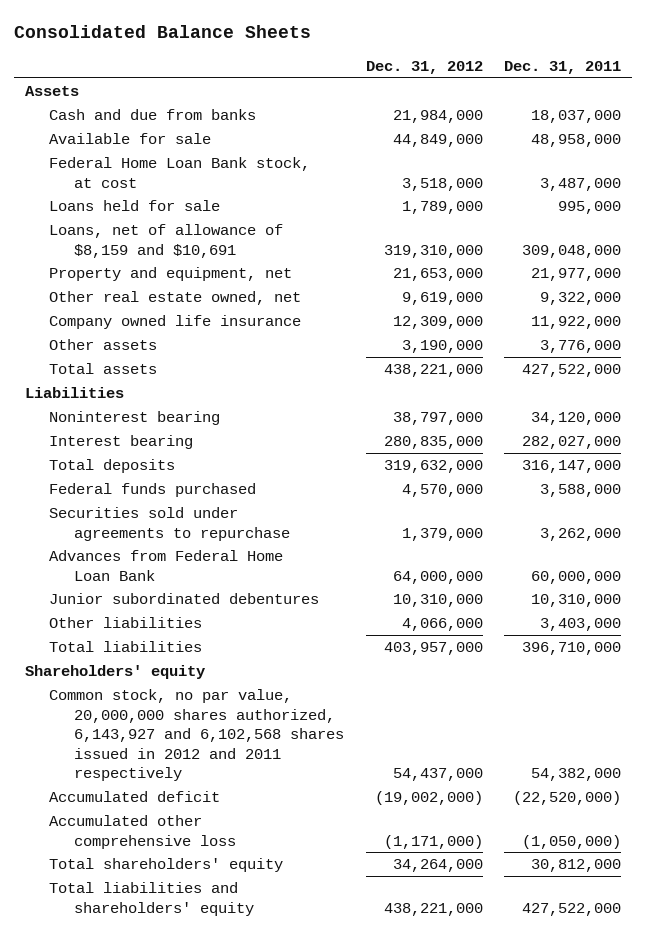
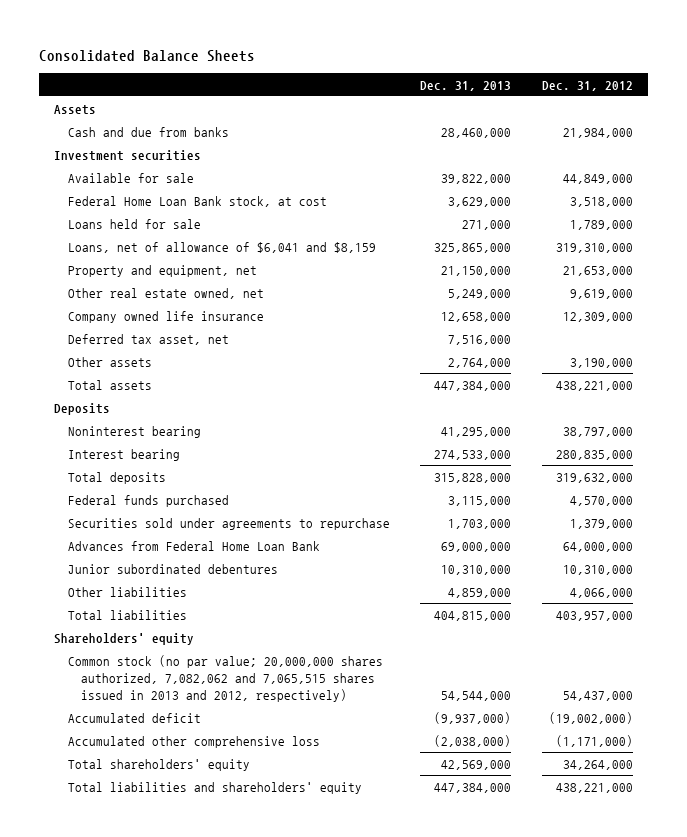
[504,61,622,75] Dec. 31, 2011 -> none
none -> [420,80,512,91] Dec. 31, 2013
none -> [54,149,202,161] Investment securities
[49,224,284,258] Loans, net of allowance of $8,159 and $10,691 -> [67,241,376,253] Loans, net of allowance of $6,041 and $8,159
none -> [67,333,229,345] Deferred tax asset, net
[24,387,124,399] Liabilities -> none
none -> [54,402,111,415] Deposits
[49,689,345,781] Common stock, no par value, 20,000,000 shares authorized, 6,143,927 and 6,102,568 shares issued in 2012 and 2011 respectively -> [67,654,383,702] Common stock (no par value; 20,000,000 shares authorized, 7,082,062 and 7,065,515 shares issued in 2013 and 2012, respectively)

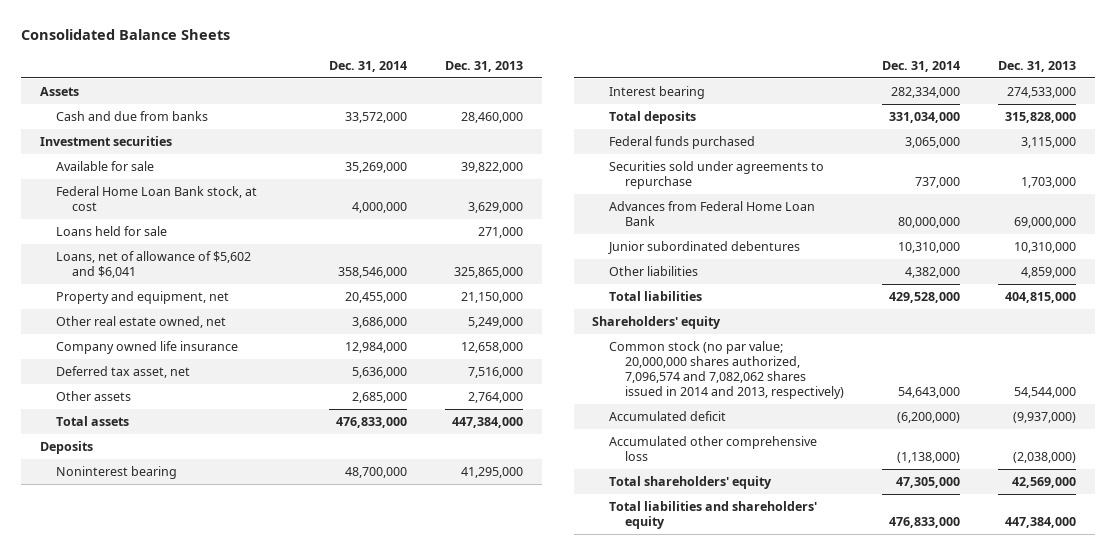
[541,80,633,91] Dec. 31, 2012 -> none
none -> [329,60,408,72] Dec. 31, 2014
[67,241,376,253] Loans, net of allowance of $6,041 and $8,159 -> [56,251,252,278] Loans, net of allowance of $5,602 and $6,041
[67,654,383,702] Common stock (no par value; 20,000,000 shares authorized, 7,082,062 and 7,065,515 shares issued in 2013 and 2012, respectively) -> [608,341,845,399] Common stock (no par value; 20,000,000 shares authorized, 7,096,574 and 7,082,062 shares issued in 2014 and 2013, respectively)

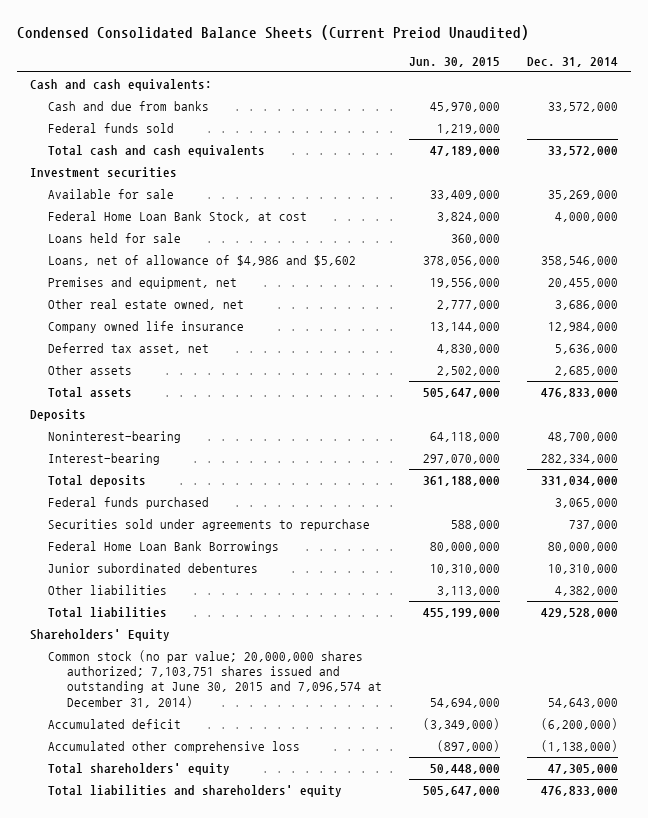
[20,29,230,41] Consolidated Balance Sheets -> [16,24,529,40] Condensed Consolidated Balance Sheets (Current Preiod Unaudited)
[445,60,524,72] Dec. 31, 2013 -> none
none -> [408,56,500,67] Jun. 30, 2015
[39,87,79,97] Assets -> none
none -> [30,79,213,92] Cash and cash equivalents:
none -> [48,123,175,134] Federal funds sold
none -> [48,145,266,158] Total cash and cash equivalents
[56,186,258,211] Federal Home Loan Bank stock, at cost -> [48,211,308,223] Federal Home Loan Bank Stock, at cost
[56,251,252,278] Loans, net of allowance of $5,602 and $6,041 -> [48,255,357,267] Loans, net of allowance of $4,986 and $5,602
[56,291,230,305] Property and equipment, net -> [48,277,238,290] Premises and equipment, net
[56,466,178,480] Noninterest bearing -> [48,431,182,444] Noninterest-bearing
[608,86,705,100] Interest bearing -> [48,453,161,466] Interest-bearing
[608,201,815,226] Advances from Federal Home Loan Bank -> [48,541,280,554] Federal Home Loan Bank Borrowings
[592,316,722,330] Shareholders' equity -> [30,629,171,642] Shareholders' Equity
[608,341,845,399] Common stock (no par value; 20,000,000 shares authorized, 7,096,574 and 7,082,062 shares issued in 2014 and 2013, respectively) -> [48,650,382,708] Common stock (no par value; 20,000,000 shares authorized; 7,103,751 shares issued and outstanding at June 30, 2015 and 7,096,574 at December 31, 2014)

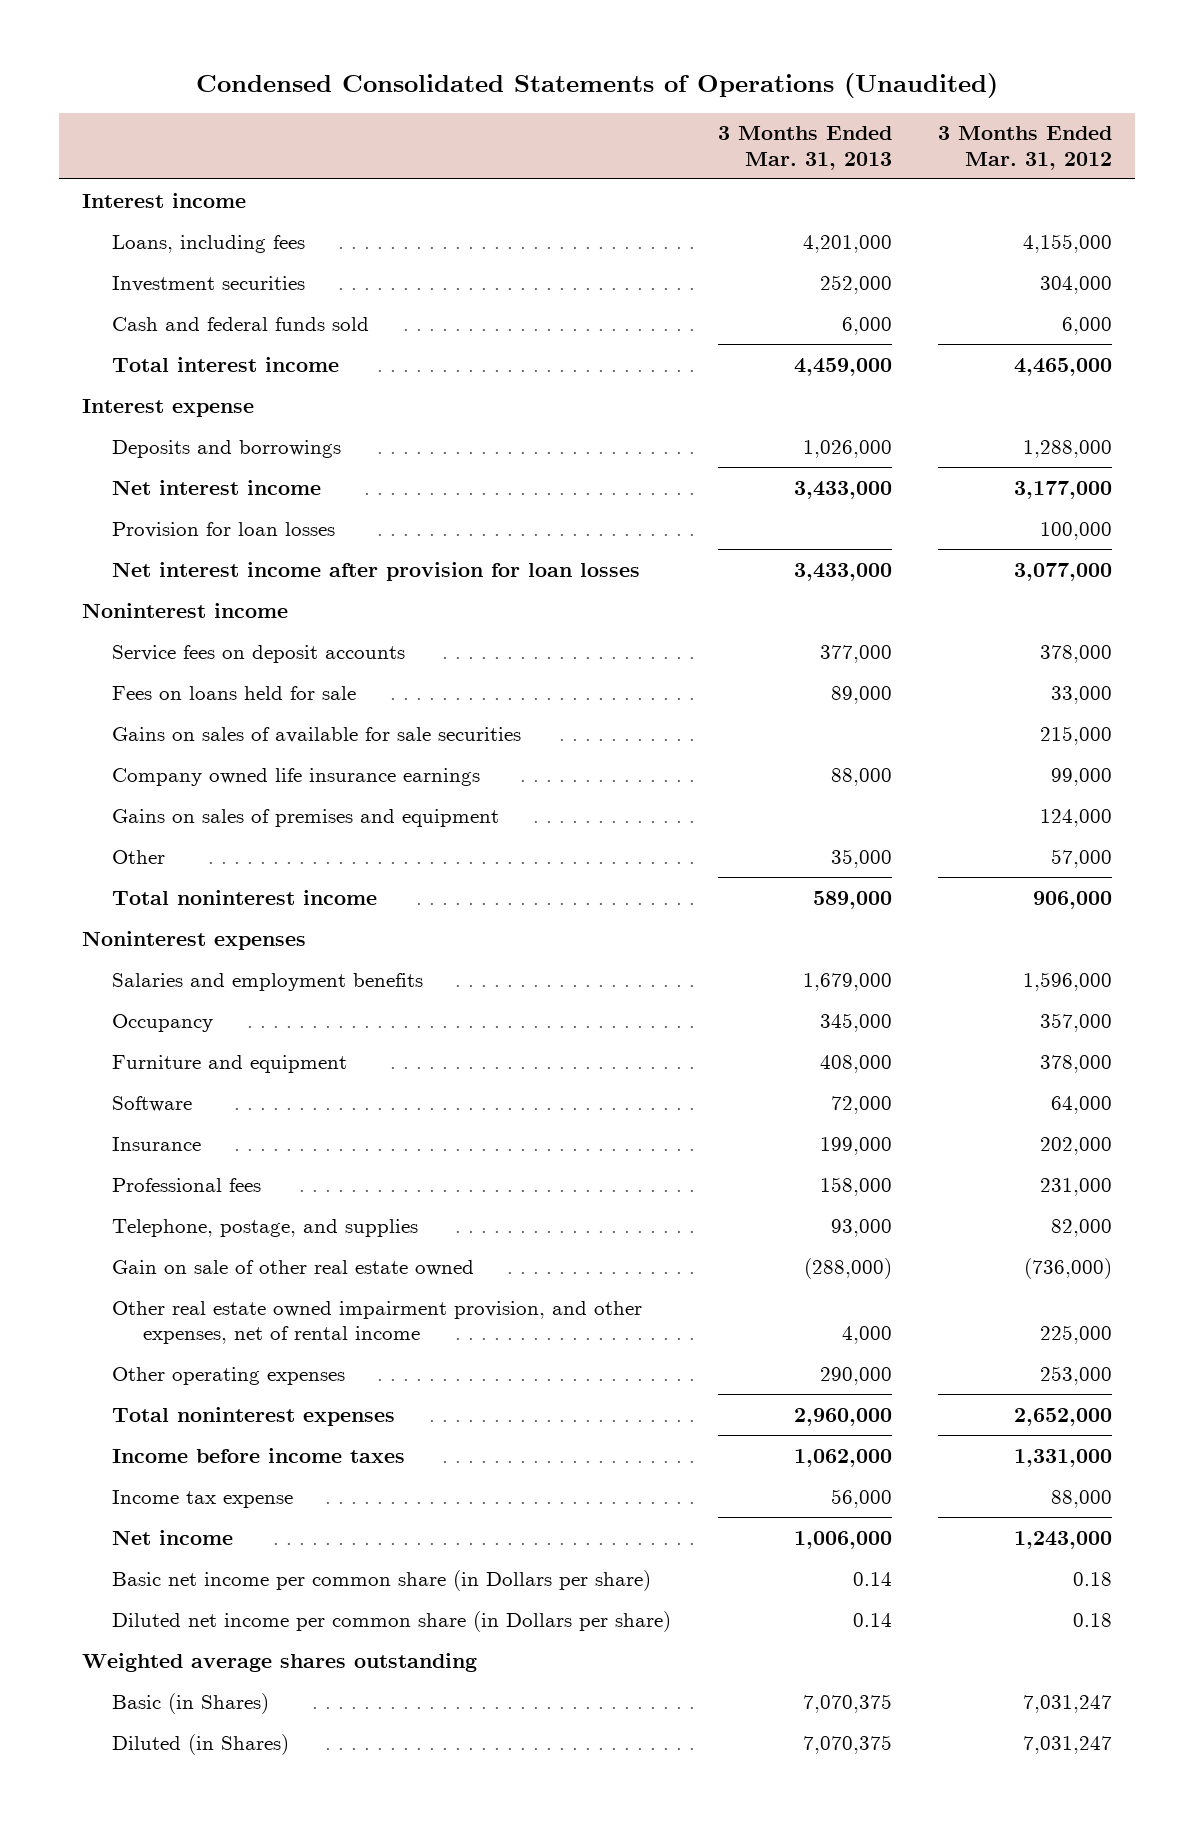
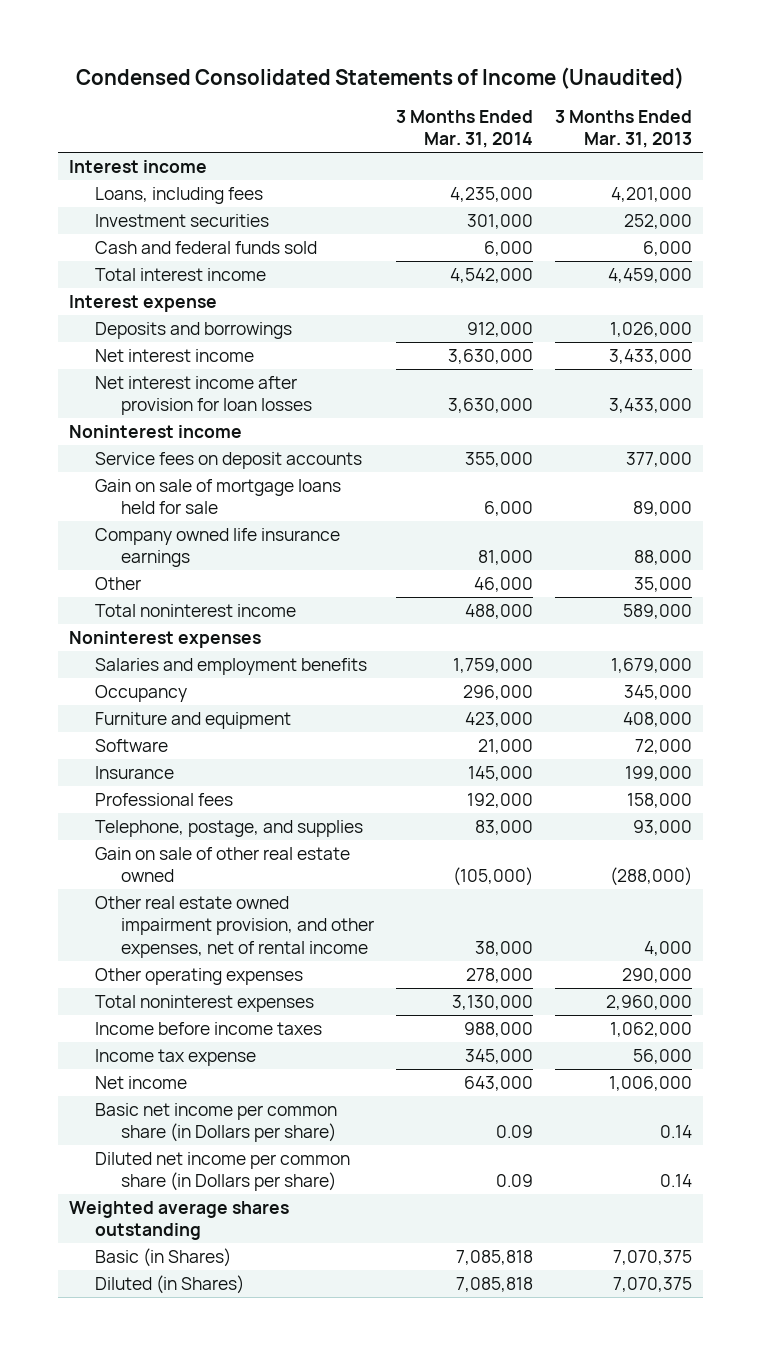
[195,72,998,98] Condensed Consolidated Statements of Operations (Unaudited) -> [76,67,685,90] Condensed Consolidated Statements of Income (Unaudited)
[937,126,1112,170] 3 Months Ended Mar. 31, 2012 -> none
none -> [395,109,533,149] 3 Months Ended Mar. 31, 2014
[112,521,336,538] Provision for loan losses -> none
[112,726,522,743] Gains on sales of available for sale securities -> none
[112,685,357,700] Fees on loans held for sale -> [94,478,341,515] Gain on sale of mortgage loans held for sale
[112,808,500,827] Gains on sales of premises and equipment -> none

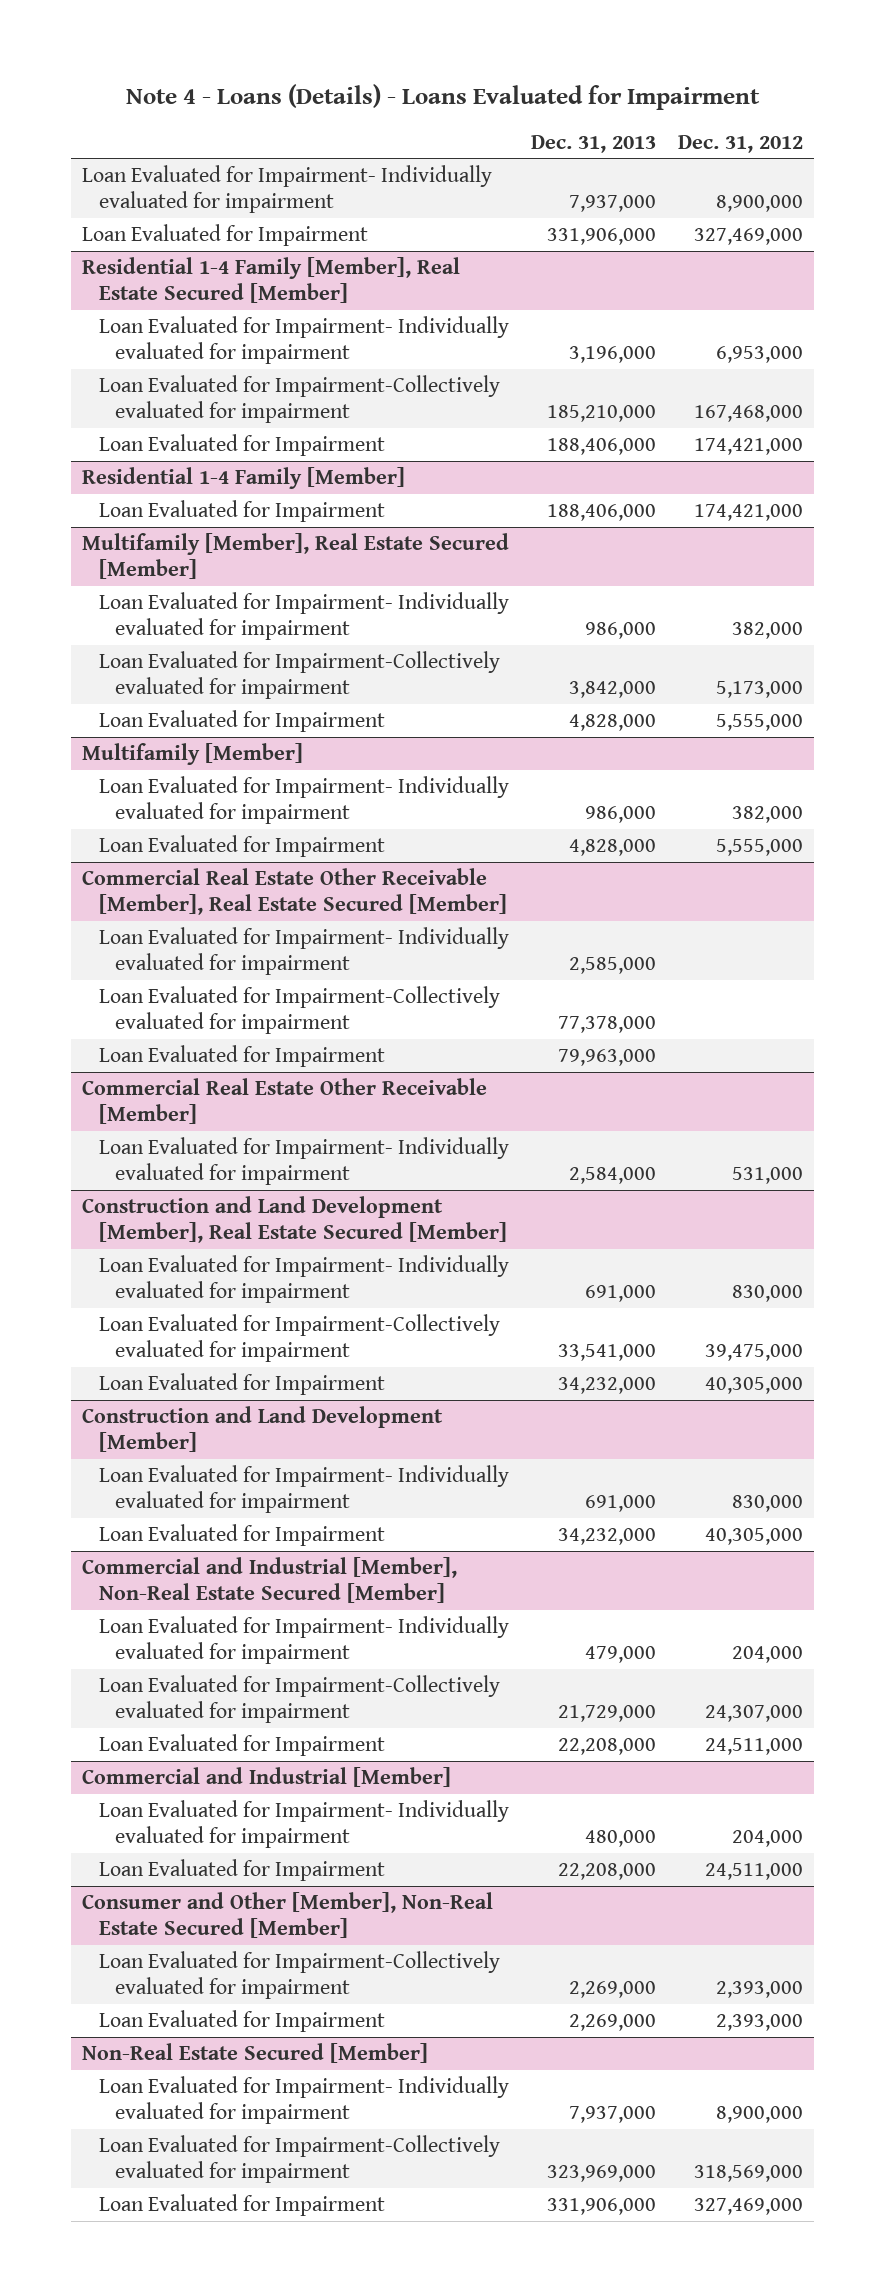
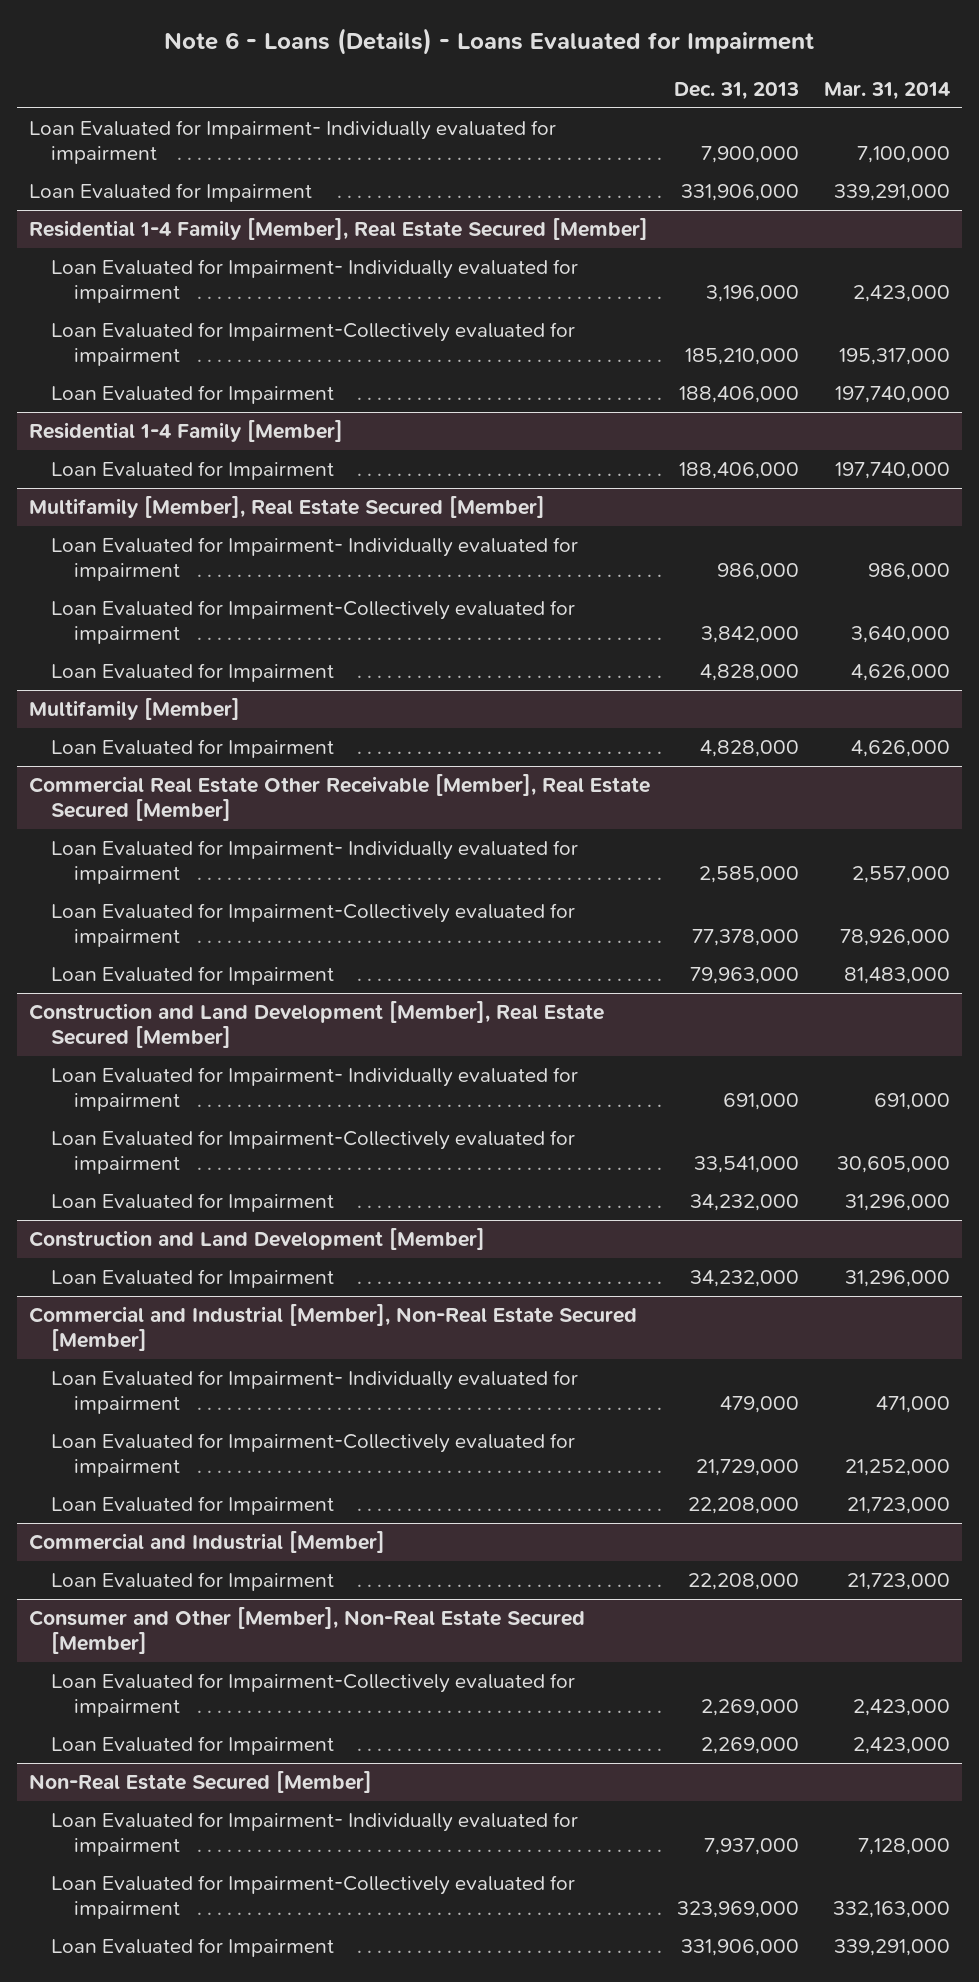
[125,84,760,111] Note 4 - Loans (Details) - Loans Evaluated for Impairment -> [164,27,815,55] Note 6 - Loans (Details) - Loans Evaluated for Impairment
[677,134,803,153] Dec. 31, 2012 -> none
none -> [823,81,950,100] Mar. 31, 2014
[569,195,657,213] 7,937,000 -> [701,146,800,164] 7,900,000
[98,775,509,825] Loan Evaluated for Impairment- Individually evaluated for impairment -> none
[82,1077,488,1125] Commercial Real Estate Other Receivable [Member] -> none
[98,1136,509,1186] Loan Evaluated for Impairment- Individually evaluated for impairment -> none
[98,1464,509,1514] Loan Evaluated for Impairment- Individually evaluated for impairment -> none
[98,1799,509,1849] Loan Evaluated for Impairment- Individually evaluated for impairment -> none

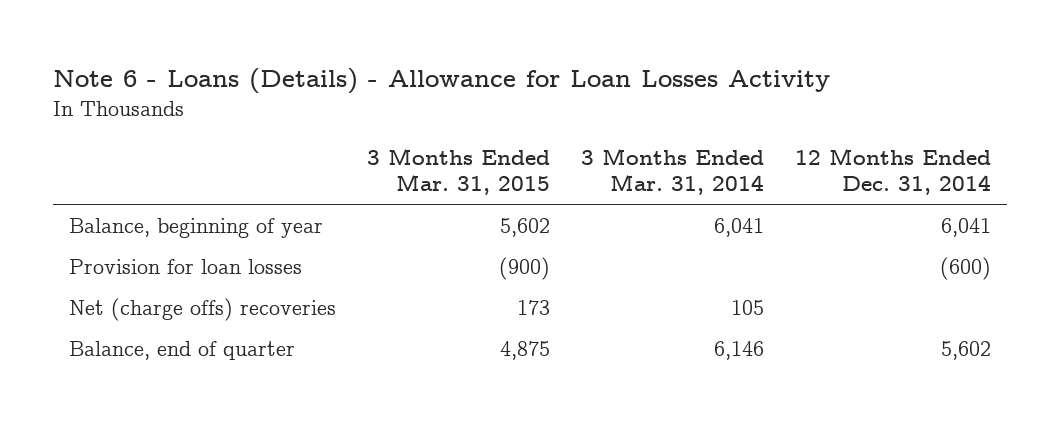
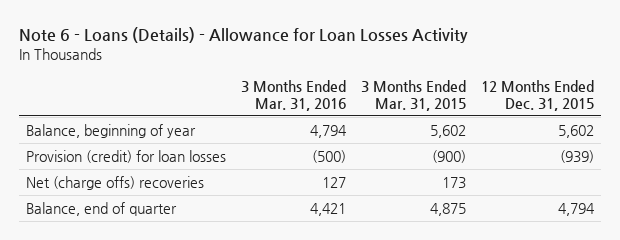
[581,148,765,196] 3 Months Ended Mar. 31, 2014 -> none
[795,148,992,196] 12 Months Ended Dec. 31, 2014 -> none
none -> [241,79,347,111] 3 Months Ended Mar. 31, 2016
none -> [480,79,594,111] 12 Months Ended Dec. 31, 2015
[68,259,302,275] Provision for loan losses -> [26,149,227,163] Provision (credit) for loan losses

